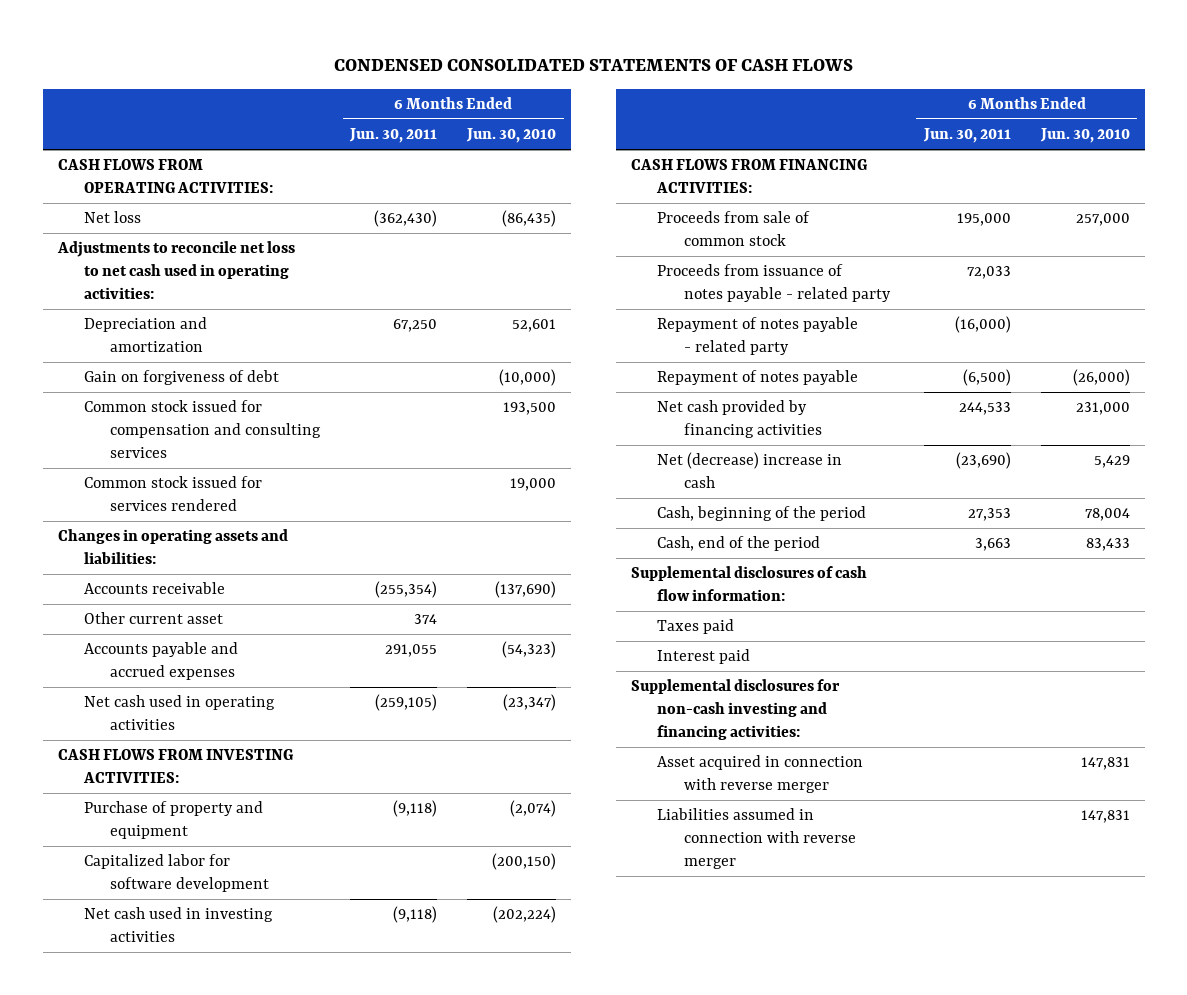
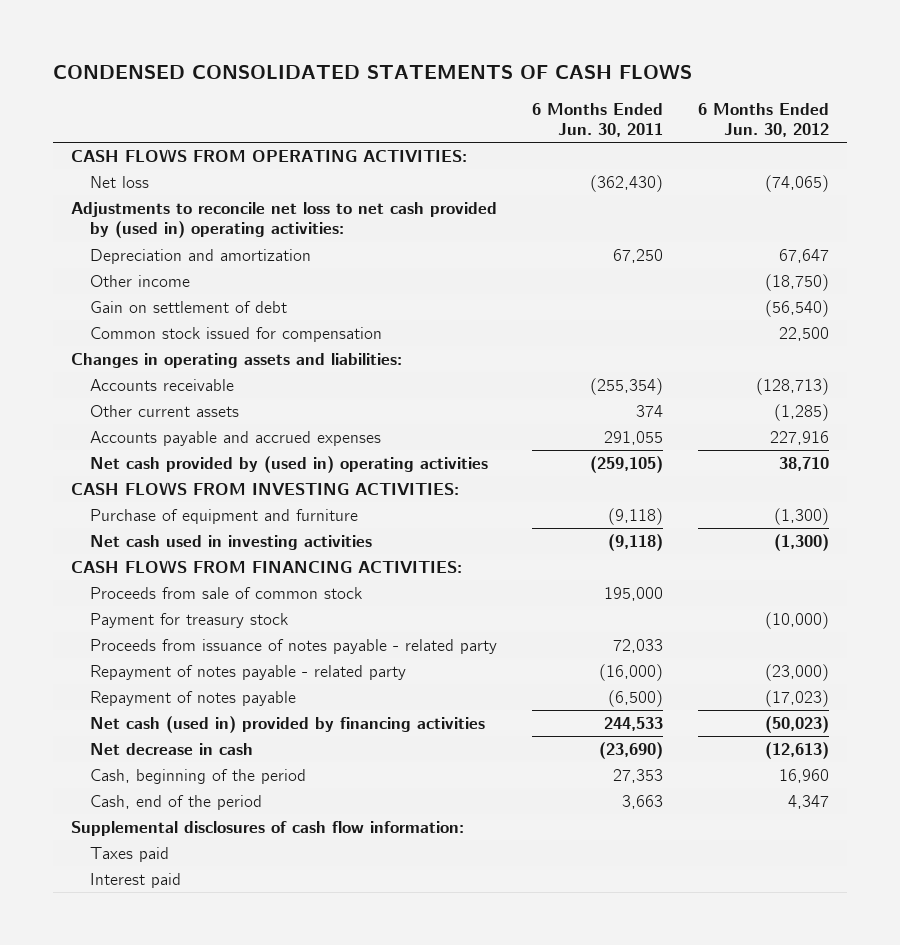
[466,128,557,144] Jun. 30, 2010 -> none
none -> [698,102,830,138] 6 Months Ended Jun. 30, 2012
[56,241,295,300] Adjustments to reconcile net loss to net cash used in operating activities: -> [70,201,497,239] Adjustments to reconcile net loss to net cash provided by (used in) operating activities:
[83,476,262,512] Common stock issued for services rendered -> none
none -> [89,274,190,287] Other income
[83,370,279,386] Gain on forgiveness of debt -> [89,300,287,313] Gain on settlement of debt
[83,400,322,459] Common stock issued for compensation and consulting services -> [89,326,382,342] Common stock issued for compensation
[83,612,223,625] Other current asset -> [89,404,239,417] Other current assets
[83,695,275,731] Net cash used in operating activities -> [89,455,488,473] Net cash provided by (used in) operating activities
[83,854,270,893] Capitalized labor for software development -> none
[83,801,263,840] Purchase of property and equipment -> [89,508,358,524] Purchase of equipment and furniture
none -> [89,612,288,628] Payment for treasury stock
[657,400,822,439] Net cash provided by financing activities -> [89,715,485,733] Net cash (used in) provided by financing activities
[657,452,843,489] Net (decrease) increase in cash -> [89,742,253,755] Net decrease in cash
[631,679,841,741] Supplemental disclosures for non-cash investing and financing activities: -> none
[657,755,864,794] Asset acquired in connection with reverse merger -> none
[657,808,856,870] Liabilities assumed in connection with reverse merger -> none

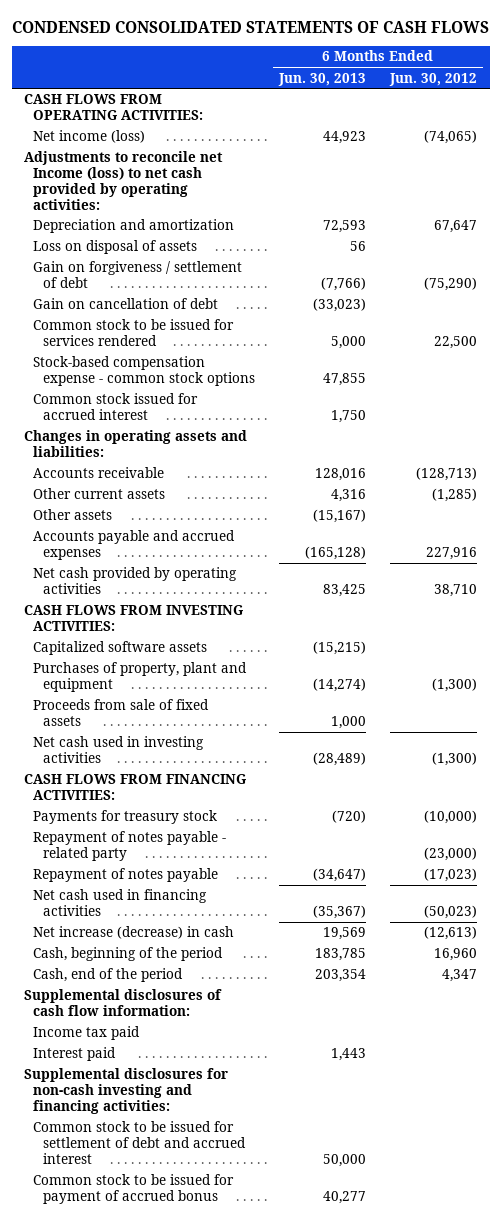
[532,102,664,138] 6 Months Ended Jun. 30, 2011 -> none
none -> [278,72,367,86] Jun. 30, 2013
[89,175,149,188] Net loss -> [33,130,146,144] Net income (loss)
[70,201,497,239] Adjustments to reconcile net loss to net cash provided by (used in) operating activities: -> [23,151,223,210] Adjustments to reconcile net Income (loss) to net cash provided by operating activities:
[89,274,190,287] Other income -> none
none -> [33,240,198,255] Loss on disposal of assets
[89,300,287,313] Gain on settlement of debt -> [33,261,243,289] Gain on forgiveness / settlement of debt
[765,299,830,317] (56,540) -> [424,277,478,292] (75,290)
none -> [33,298,219,310] Gain on cancellation of debt
[89,326,382,342] Common stock issued for compensation -> [33,319,235,347] Common stock to be issued for services rendered
none -> [33,356,256,387] Stock-based compensation expense - common stock options
none -> [33,393,199,421] Common stock issued for accrued interest
none -> [33,509,113,521] Other assets
[89,455,488,473] Net cash provided by (used in) operating activities -> [33,567,238,595] Net cash provided by operating activities
none -> [33,641,208,656] Capitalized software assets
[89,508,358,524] Purchase of equipment and furniture -> [33,662,248,693] Purchases of property, plant and equipment
none -> [33,699,210,727] Proceeds from sale of fixed assets
[89,586,362,599] Proceeds from sale of common stock -> none
[89,638,497,654] Proceeds from issuance of notes payable - related party -> none
[89,612,288,628] Payment for treasury stock -> [33,810,218,825] Payments for treasury stock
[89,715,485,733] Net cash (used in) provided by financing activities -> [33,889,208,917] Net cash used in financing activities
[89,742,253,755] Net decrease in cash -> [33,926,235,940] Net increase (decrease) in cash
[89,846,169,862] Taxes paid -> [33,1026,141,1041] Income tax paid
none -> [23,1068,228,1114] Supplemental disclosures for non-cash investing and financing activities:
none -> [33,1121,247,1164] Common stock to be issued for settlement of debt and accrued interest
none -> [33,1174,235,1205] Common stock to be issued for payment of accrued bonus

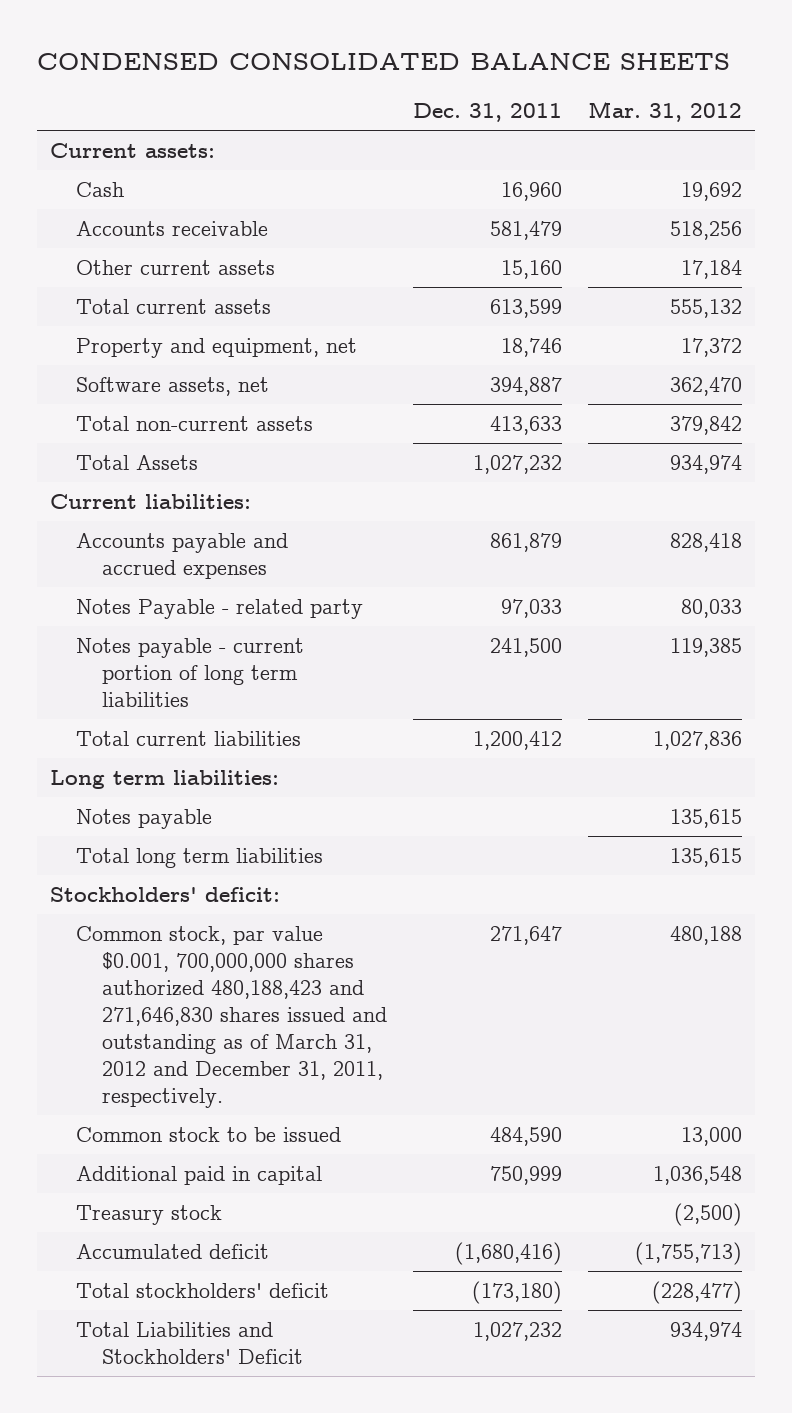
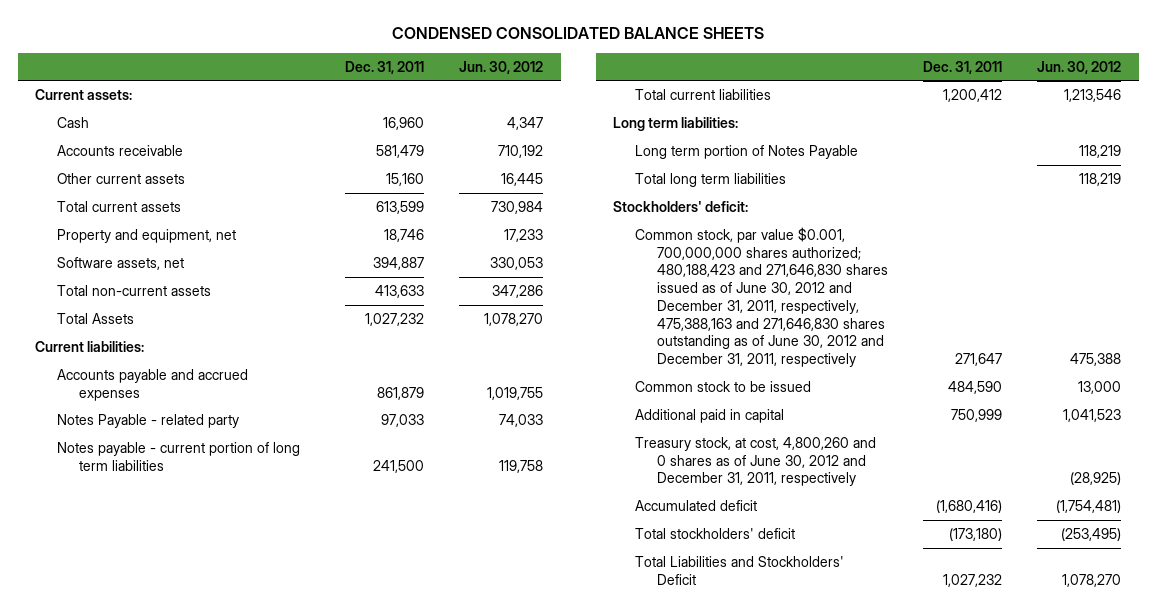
[588,101,743,123] Mar. 31, 2012 -> none
none -> [459,60,544,74] Jun. 30, 2012
[75,808,212,829] Notes payable -> [635,144,859,159] Long term portion of Notes Payable
[75,925,387,1109] Common stock, par value $0.001, 700,000,000 shares authorized 480,188,423 and 271,646,830 shares issued and outstanding as of March 31, 2012 and December 31, 2011, respectively. -> [635,226,888,368] Common stock, par value $0.001, 700,000,000 shares authorized; 480,188,423 and 271,646,830 shares issued as of June 30, 2012 and December 31, 2011, respectively, 475,388,163 and 271,646,830 shares outstanding as of June 30, 2012 and December 31, 2011, respectively
[75,1204,222,1225] Treasury stock -> [635,436,877,487] Treasury stock, at cost, 4,800,260 and 0 shares as of June 30, 2012 and December 31, 2011, respectively

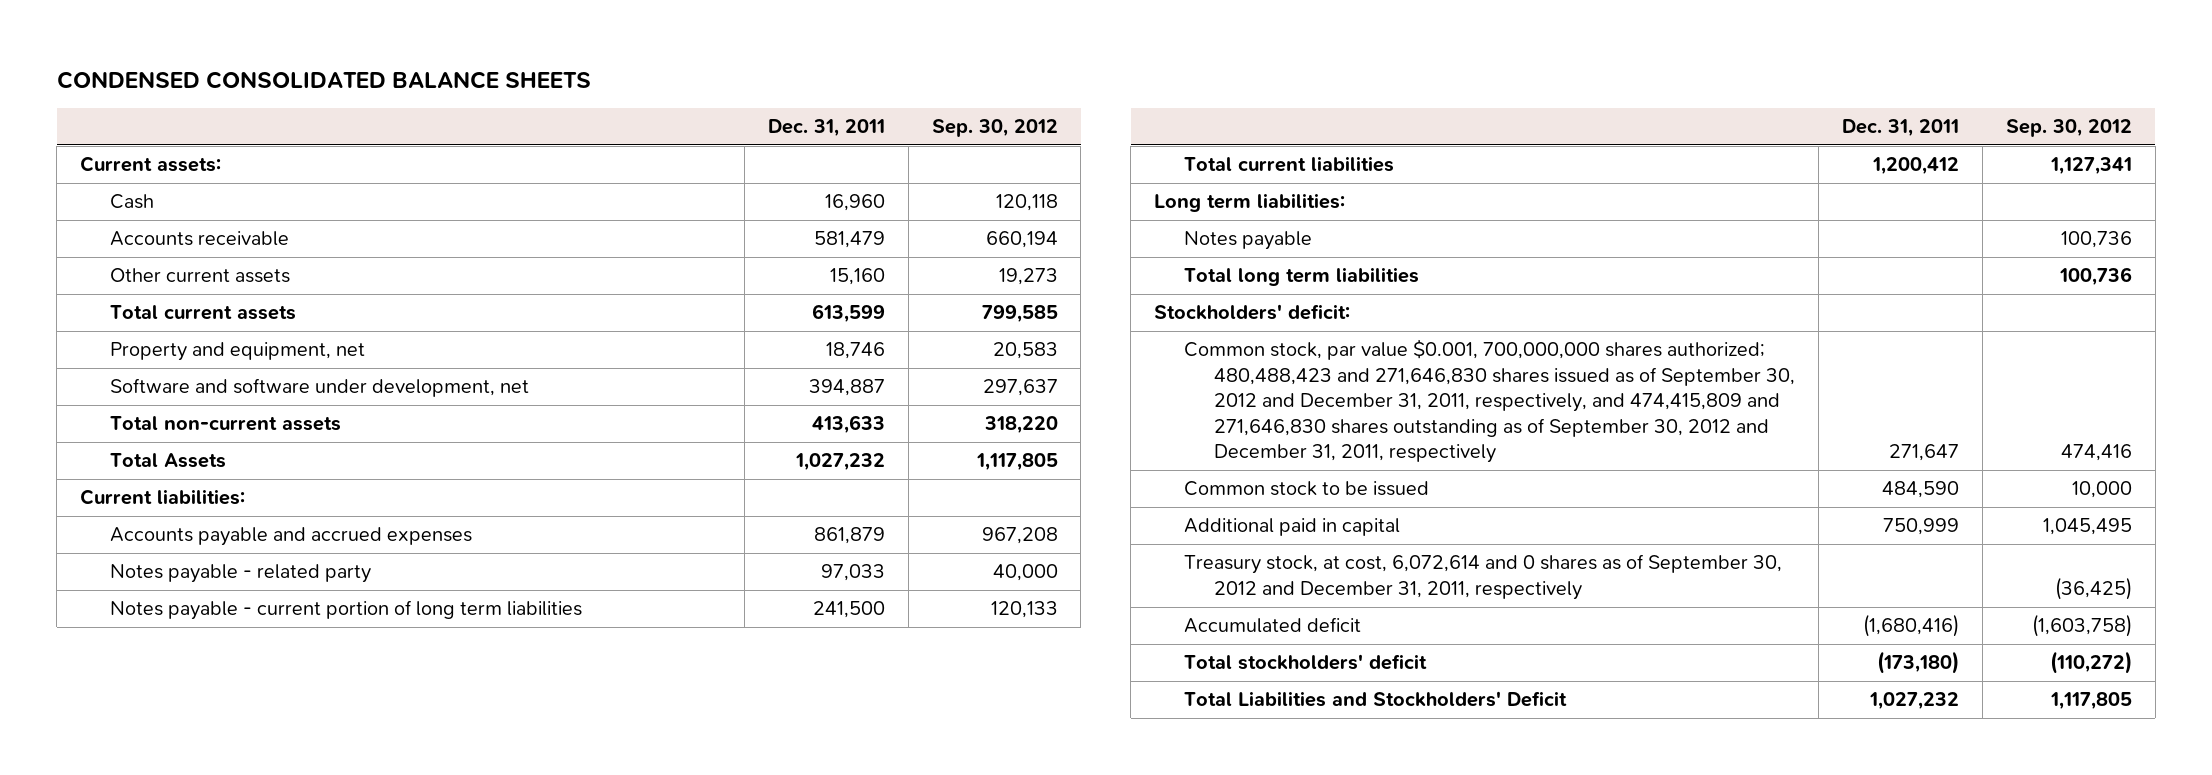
[459,60,544,74] Jun. 30, 2012 -> none
none -> [931,119,1058,138] Sep. 30, 2012
[56,256,184,270] Software assets, net -> [110,378,530,398] Software and software under development, net
[56,413,239,428] Notes Payable - related party -> [110,564,372,584] Notes payable - related party
[635,144,859,159] Long term portion of Notes Payable -> [1184,231,1313,251] Notes payable
[635,226,888,368] Common stock, par value $0.001, 700,000,000 shares authorized; 480,188,423 and 271,646,830 shares issued as of June 30, 2012 and December 31, 2011, respectively, 475,388,163 and 271,646,830 shares outstanding as of June 30, 2012 and December 31, 2011, respectively -> [1184,339,1796,464] Common stock, par value $0.001, 700,000,000 shares authorized; 480,488,423 and 271,646,830 shares issued as of September 30, 2012 and December 31, 2011, respectively, and 474,415,809 and 271,646,830 shares outstanding as of September 30, 2012 and December 31, 2011, respectively
[635,436,877,487] Treasury stock, at cost, 4,800,260 and 0 shares as of June 30, 2012 and December 31, 2011, respectively -> [1184,554,1783,600] Treasury stock, at cost, 6,072,614 and 0 shares as of September 30, 2012 and December 31, 2011, respectively

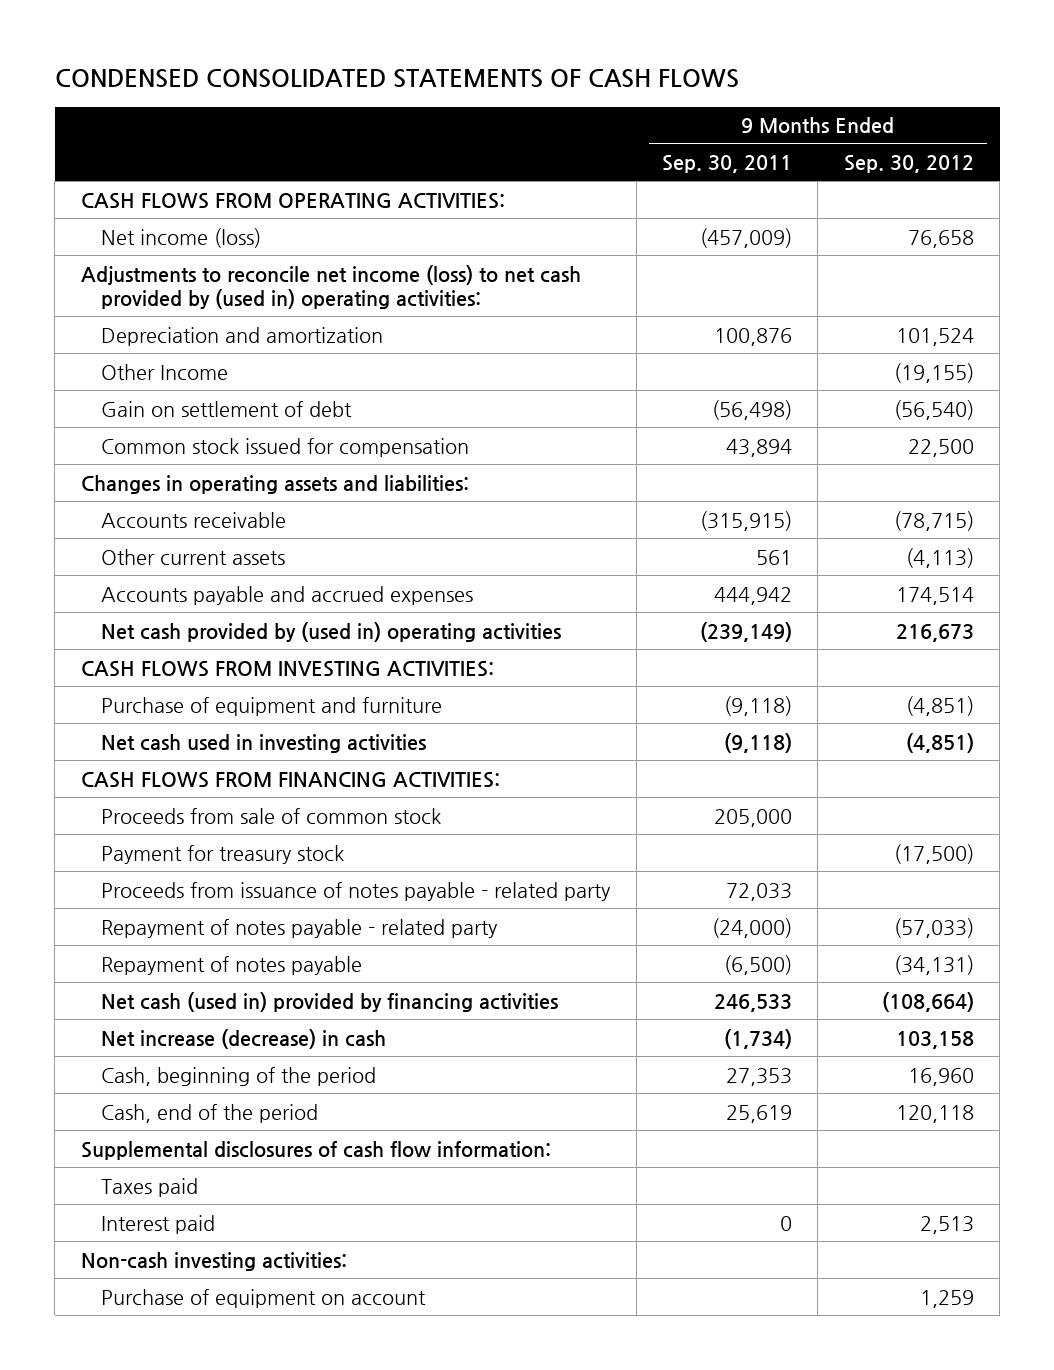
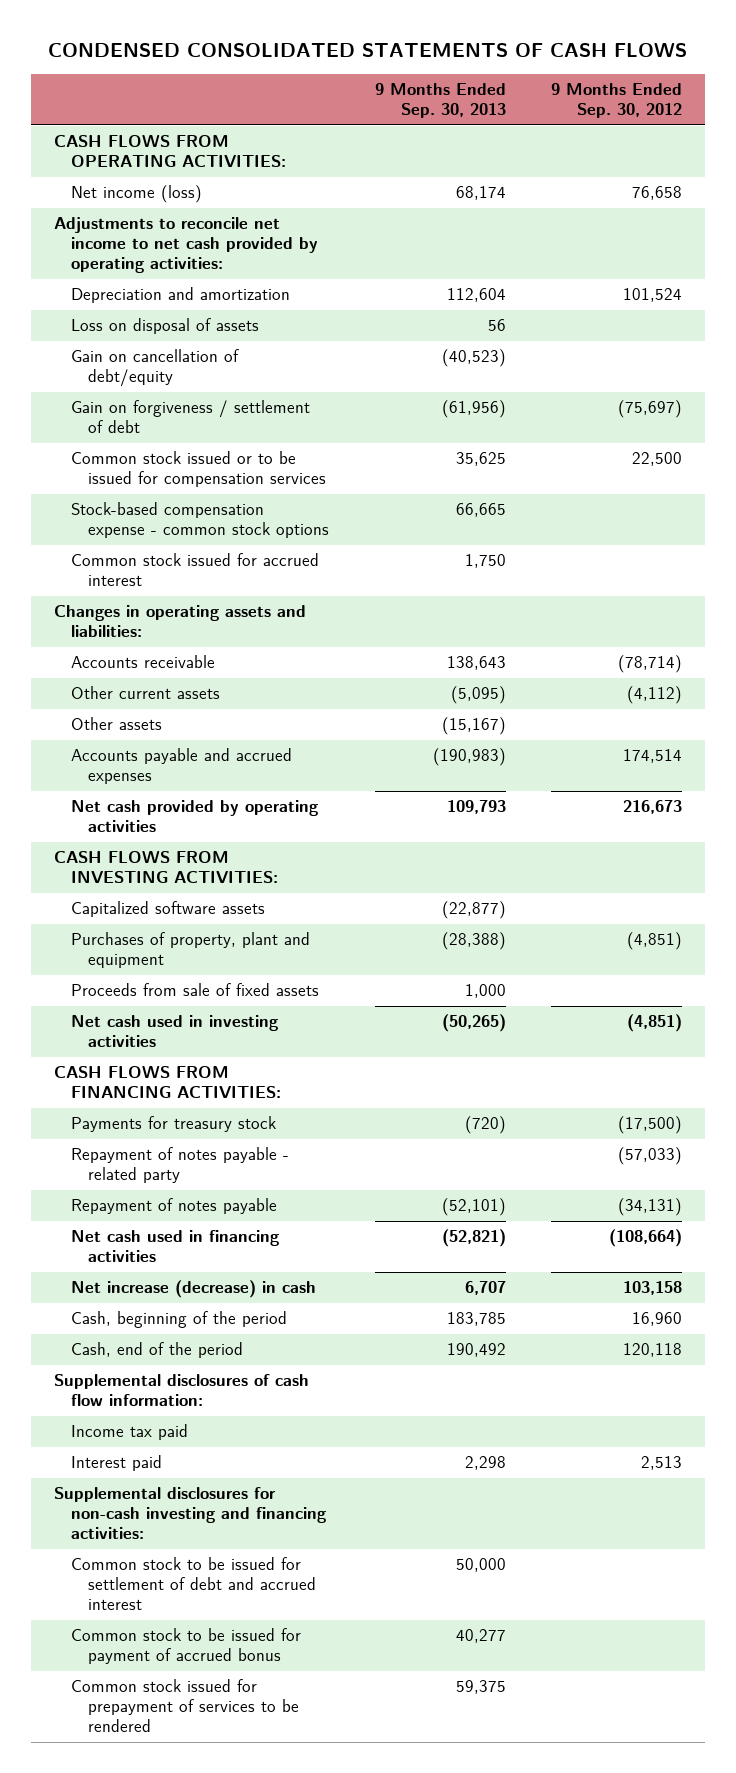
[661,154,792,173] Sep. 30, 2011 -> none
none -> [374,83,506,119] 9 Months Ended Sep. 30, 2013
[80,264,581,310] Adjustments to reconcile net income (loss) to net cash provided by (used in) operating activities: -> [53,217,318,274] Adjustments to reconcile net income to net cash provided by operating activities:
[101,363,229,380] Other Income -> none
none -> [70,318,259,335] Loss on disposal of assets
none -> [70,349,239,388] Gain on cancellation of debt/equity
[101,400,353,417] Gain on settlement of debt -> [70,400,310,434] Gain on forgiveness / settlement of debt
[893,399,974,420] (56,540) -> [618,400,683,419] (75,697)
[101,437,470,457] Common stock issued for compensation -> [70,451,327,488] Common stock issued or to be issued for compensation services
none -> [70,502,330,539] Stock-based compensation expense - common stock options
none -> [70,553,319,587] Common stock issued for accrued interest
[893,510,974,531] (78,715) -> [618,655,683,674] (78,714)
[905,547,974,568] (4,113) -> [627,686,683,705] (4,112)
none -> [70,717,162,731] Other assets
[101,621,562,642] Net cash provided by (used in) operating activities -> [70,800,319,833] Net cash provided by operating activities
none -> [70,901,265,918] Capitalized software assets
[101,696,443,716] Purchase of equipment and furniture -> [70,932,310,969] Purchases of property, plant and equipment
none -> [70,983,319,997] Proceeds from sale of fixed assets
[101,807,442,824] Proceeds from sale of common stock -> none
[101,881,612,901] Proceeds from issuance of notes payable - related party -> none
[101,844,345,864] Payment for treasury stock -> [70,1116,276,1133] Payments for treasury stock
[101,991,559,1012] Net cash (used in) provided by financing activities -> [70,1230,280,1263] Net cash used in financing activities
[101,1177,199,1197] Taxes paid -> [70,1424,188,1441] Income tax paid
[80,1251,347,1271] Non-cash investing activities: -> none
[101,1288,427,1308] Purchase of equipment on account -> none
none -> [53,1487,327,1540] Supplemental disclosures for non-cash investing and financing activities:
none -> [70,1557,317,1611] Common stock to be issued for settlement of debt and accrued interest
none -> [70,1628,301,1665] Common stock to be issued for payment of accrued bonus
none -> [70,1679,300,1733] Common stock issued for prepayment of services to be rendered

